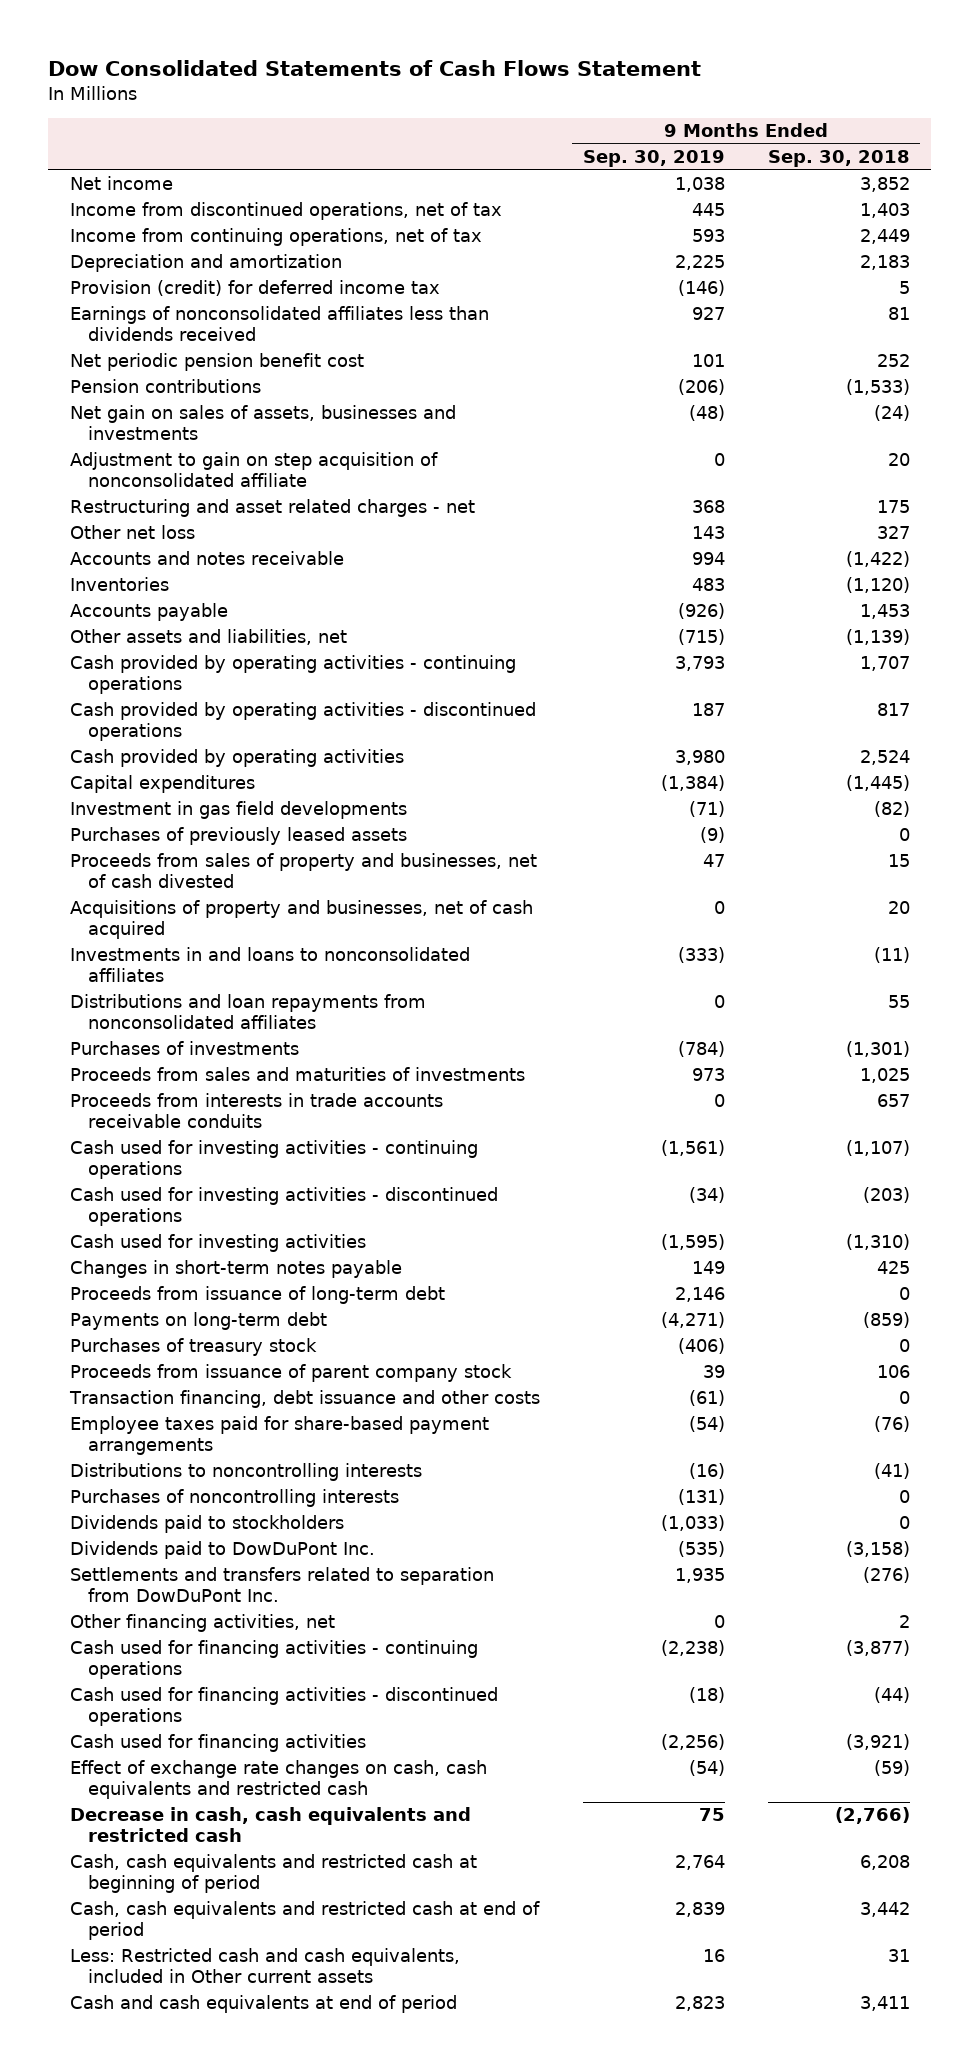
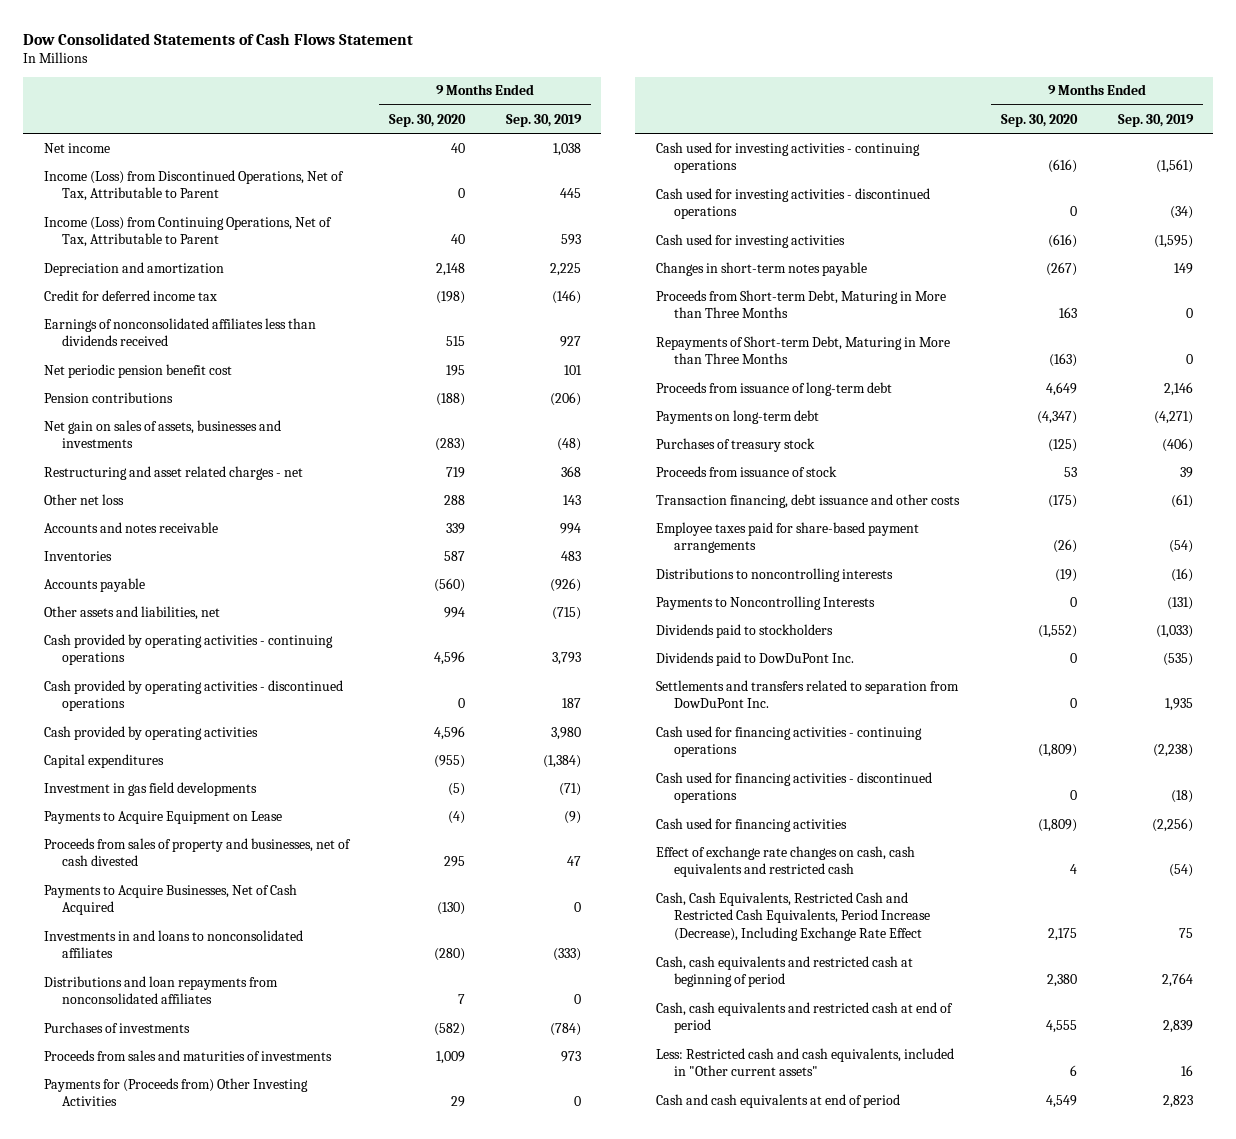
[767,150,910,168] Sep. 30, 2018 -> none
none -> [389,113,467,127] Sep. 30, 2020
[69,202,502,221] Income from discontinued operations, net of tax -> [43,169,344,202] Income (Loss) from Discontinued Operations, Net of Tax, Attributable to Parent
[69,228,482,247] Income from continuing operations, net of tax -> [43,216,332,248] Income (Loss) from Continuing Operations, Net of Tax, Attributable to Parent
[69,280,440,297] Provision (credit) for deferred income tax -> [43,289,217,301] Credit for deferred income tax
[69,452,438,488] Adjustment to gain on step acquisition of nonconsolidated affiliate -> none
[69,827,407,846] Purchases of previously leased assets -> [43,810,282,824] Payments to Acquire Equipment on Lease
[69,900,533,940] Acquisitions of property and businesses, net of cash acquired -> [43,883,297,916] Payments to Acquire Businesses, Net of Cash Acquired
[69,1093,443,1129] Proceeds from interests in trade accounts receivable conduits -> none
none -> [43,1077,308,1107] Payments for (Proceeds from) Other Investing Activities
none -> [655,289,946,319] Proceeds from Short-term Debt, Maturing in More than Three Months
none -> [655,335,950,365] Repayments of Short-term Debt, Maturing in More than Three Months
[69,1364,512,1383] Proceeds from issuance of parent company stock -> [655,465,837,477] Proceeds from issuance of stock
[69,1489,399,1508] Purchases of noncontrolling interests -> [655,595,875,610] Payments to Noncontrolling Interests
[69,1614,335,1633] Other financing activities, net -> none
[69,1807,471,1843] Decrease in cash, cash equivalents and restricted cash -> [655,891,930,942] Cash, Cash Equivalents, Restricted Cash and Restricted Cash Equivalents, Period Increase (Decrease), Including Exchange Rate Effect
[69,1948,460,1984] Less: Restricted cash and cash equivalents, included in Other current assets -> [655,1047,954,1077] Less: Restricted cash and cash equivalents, included in "Other current assets"

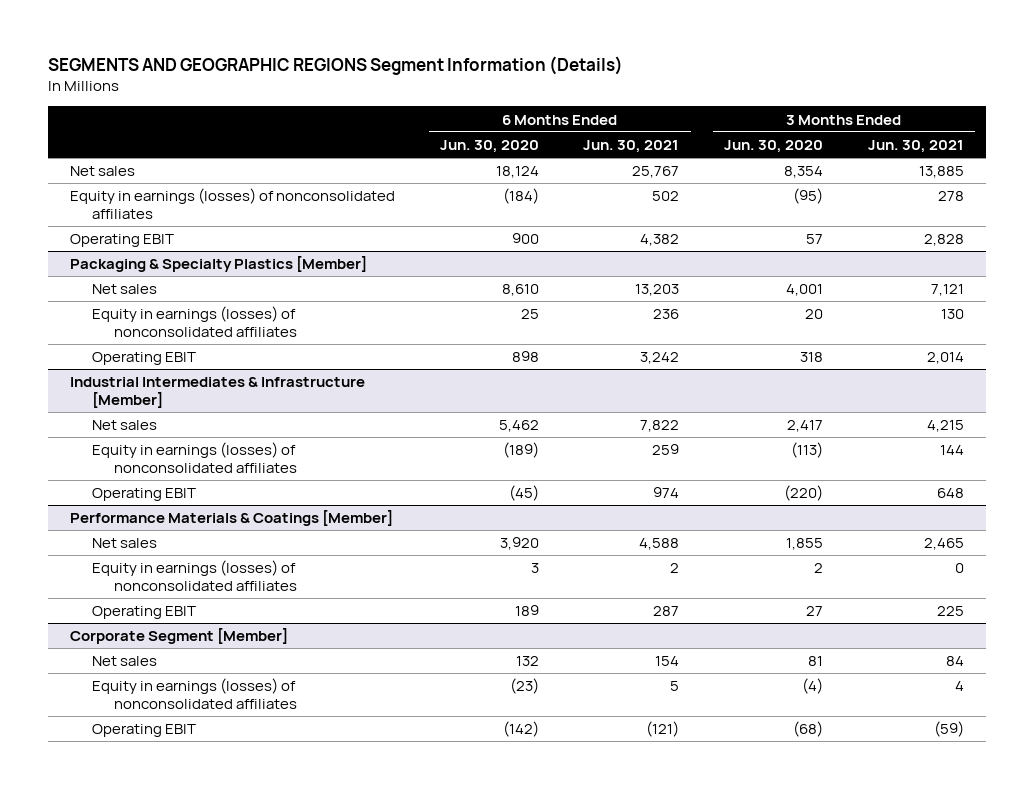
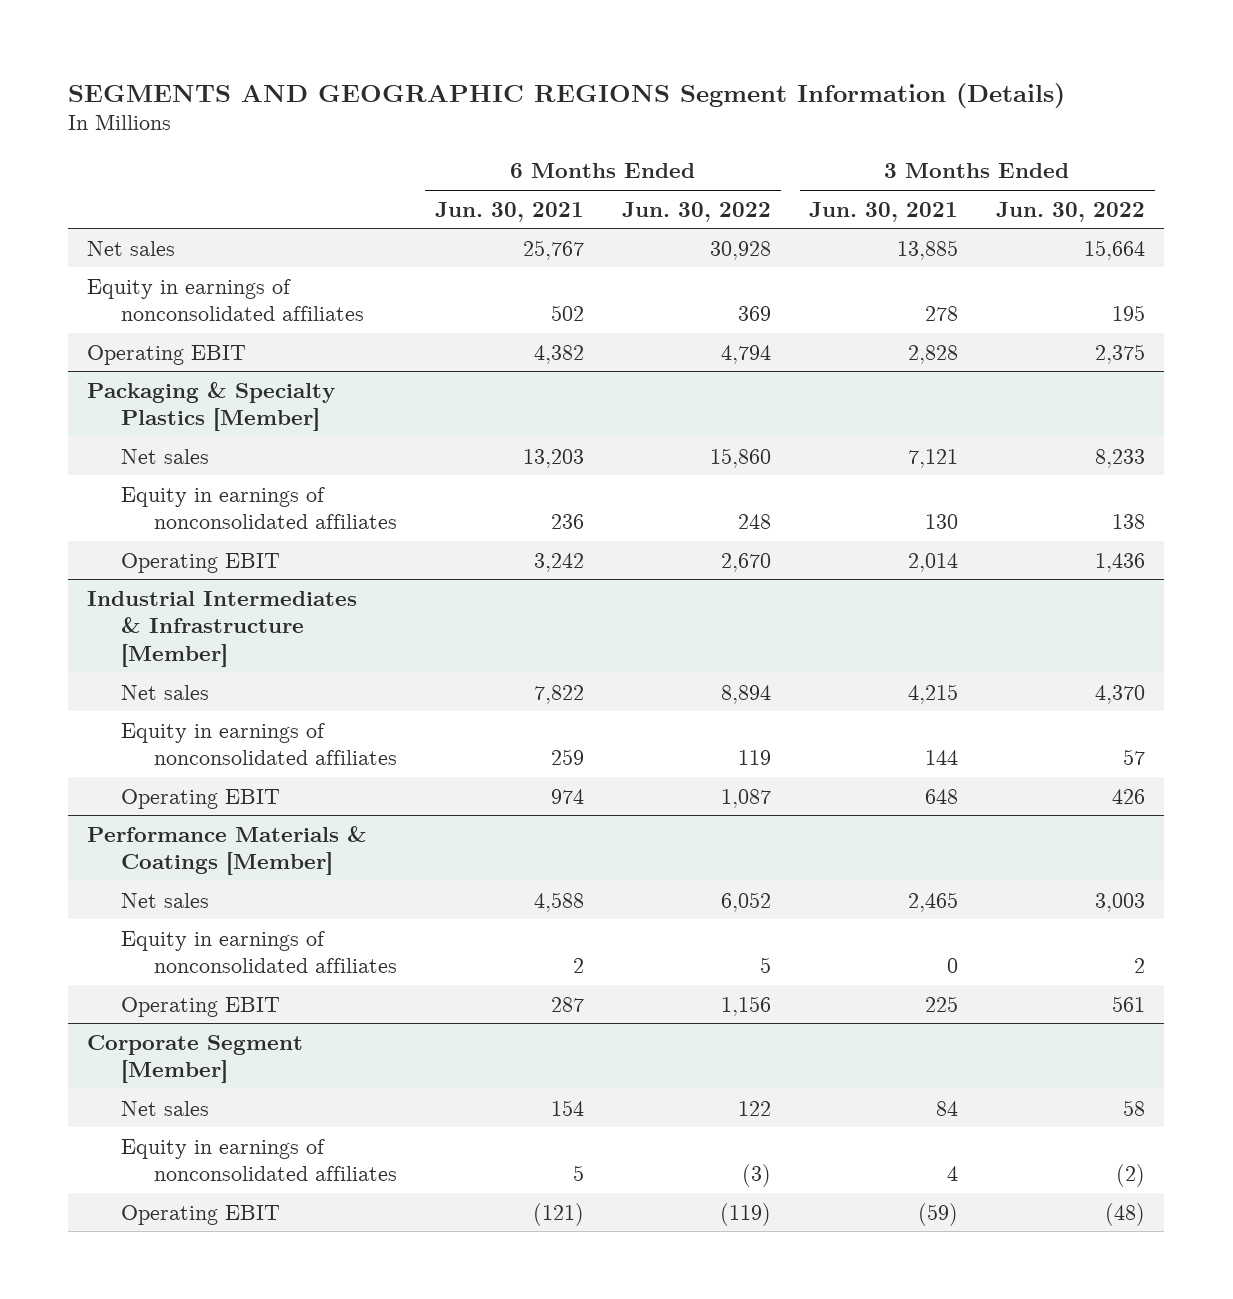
[439,140,539,154] Jun. 30, 2020 -> none
[724,140,824,154] Jun. 30, 2020 -> none
none -> [622,201,772,222] Jun. 30, 2022
none -> [996,201,1146,222] Jun. 30, 2022
[70,188,396,219] Equity in earnings (losses) of nonconsolidated affiliates -> [87,278,364,322] Equity in earnings of nonconsolidated affiliates
[92,306,298,337] Equity in earnings (losses) of nonconsolidated affiliates -> [120,486,397,530] Equity in earnings of nonconsolidated affiliates
[92,442,298,473] Equity in earnings (losses) of nonconsolidated affiliates -> [120,722,397,766] Equity in earnings of nonconsolidated affiliates
[92,560,298,591] Equity in earnings (losses) of nonconsolidated affiliates -> [120,930,397,974] Equity in earnings of nonconsolidated affiliates
[92,678,298,709] Equity in earnings (losses) of nonconsolidated affiliates -> [120,1138,397,1182] Equity in earnings of nonconsolidated affiliates

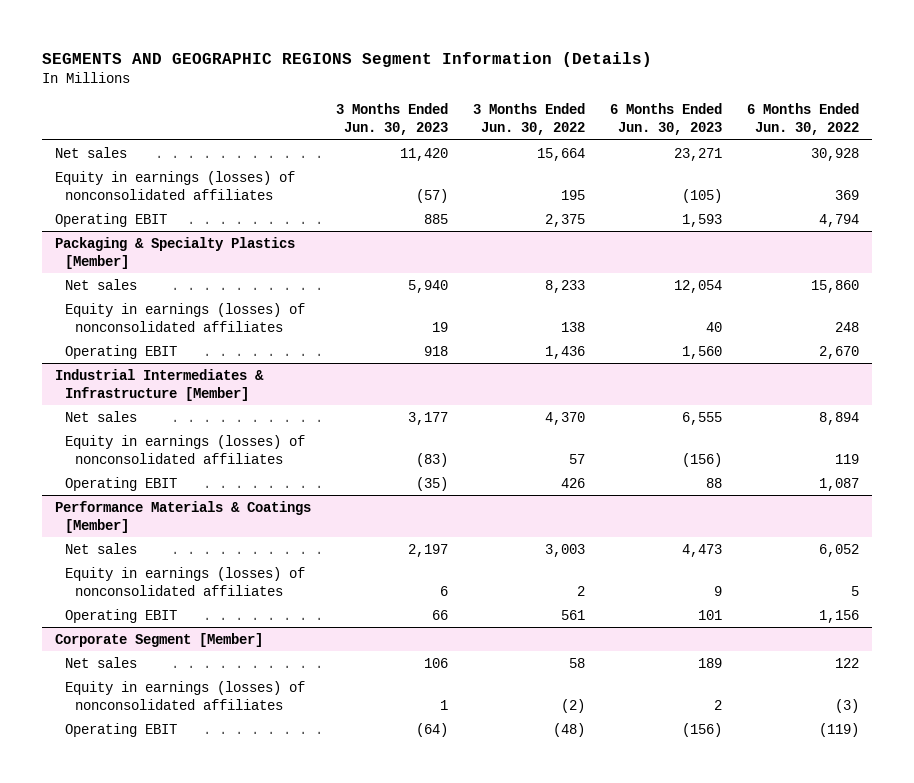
[434,201,584,222] Jun. 30, 2021 -> none
[809,201,959,222] Jun. 30, 2021 -> none
none -> [335,102,448,136] 3 Months Ended Jun. 30, 2023
none -> [609,102,722,136] 6 Months Ended Jun. 30, 2023
[87,278,364,322] Equity in earnings of nonconsolidated affiliates -> [54,170,295,201] Equity in earnings (losses) of nonconsolidated affiliates
[120,486,397,530] Equity in earnings of nonconsolidated affiliates -> [64,302,305,333] Equity in earnings (losses) of nonconsolidated affiliates
[120,722,397,766] Equity in earnings of nonconsolidated affiliates -> [64,434,305,465] Equity in earnings (losses) of nonconsolidated affiliates
[120,930,397,974] Equity in earnings of nonconsolidated affiliates -> [64,566,305,597] Equity in earnings (losses) of nonconsolidated affiliates
[120,1138,397,1182] Equity in earnings of nonconsolidated affiliates -> [64,680,305,711] Equity in earnings (losses) of nonconsolidated affiliates

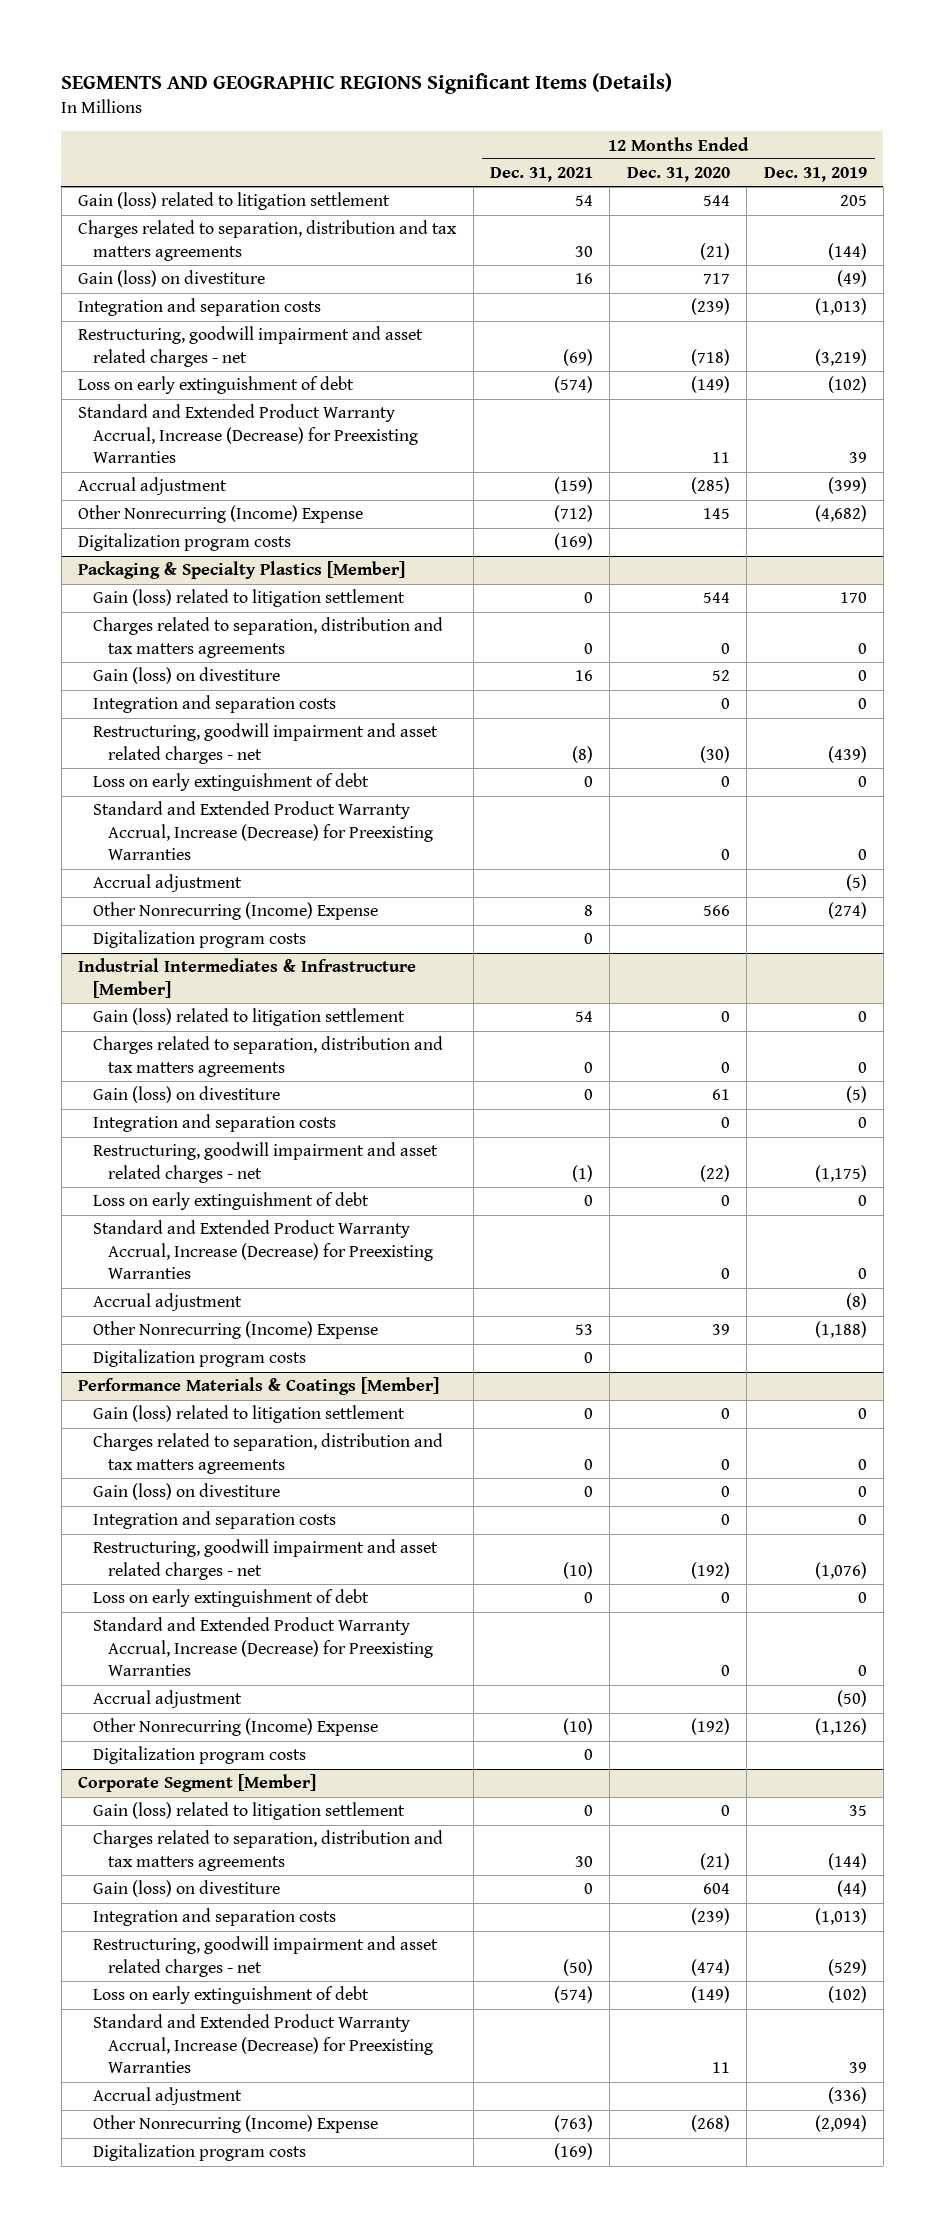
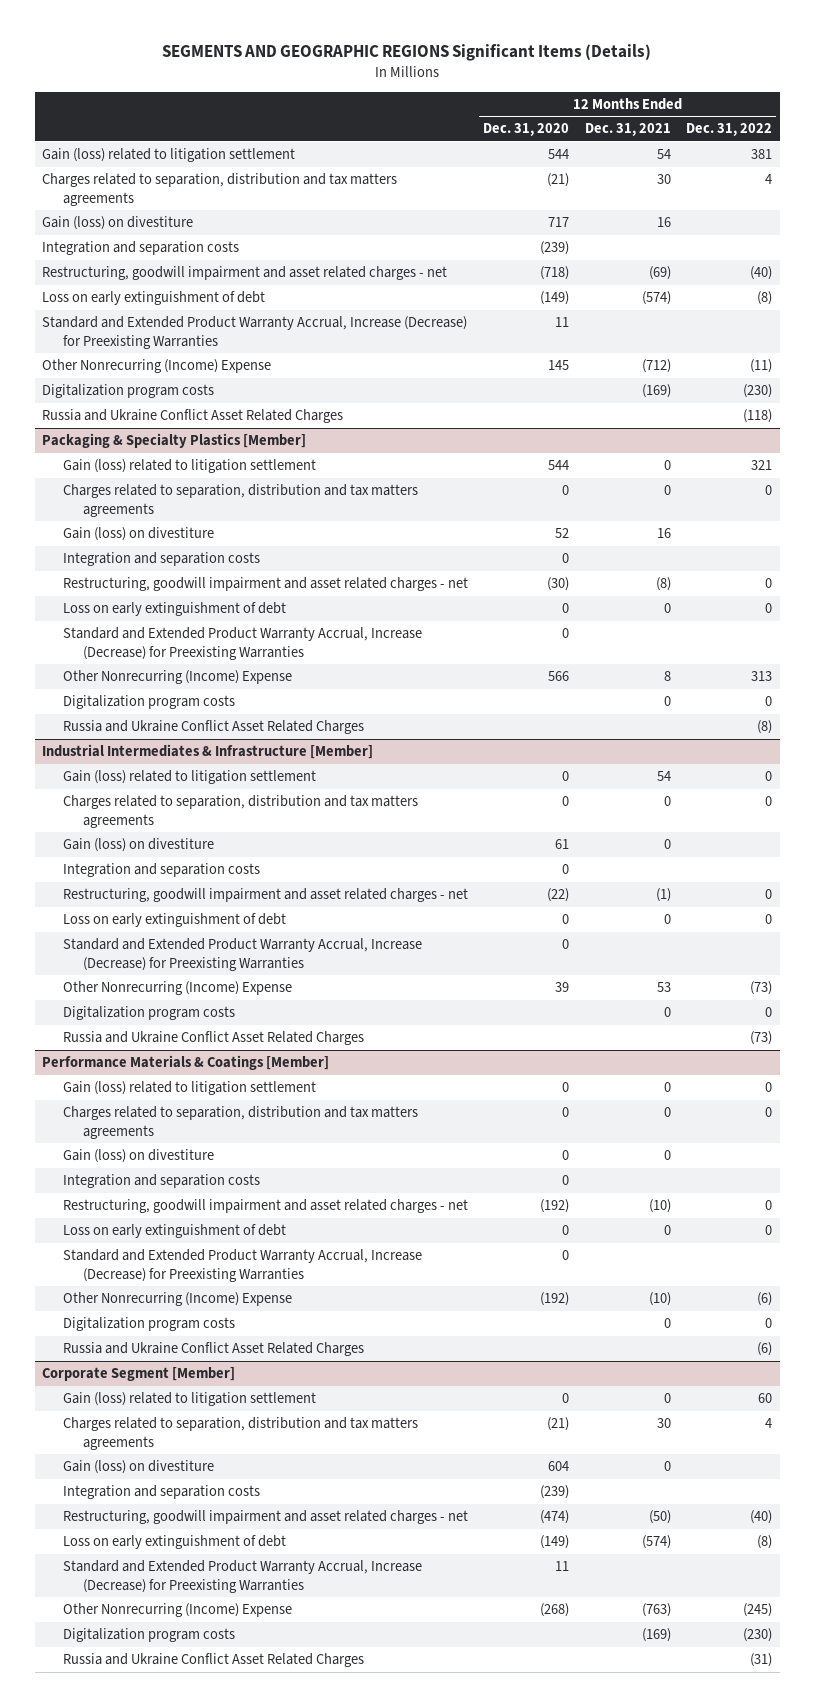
[763,167,867,183] Dec. 31, 2019 -> none
none -> [685,123,772,137] Dec. 31, 2022
[78,477,228,496] Accrual adjustment -> none
none -> [42,409,344,424] Russia and Ukraine Conflict Asset Related Charges
[93,874,243,893] Accrual adjustment -> none
none -> [62,720,364,735] Russia and Ukraine Conflict Asset Related Charges
[93,1293,243,1312] Accrual adjustment -> none
none -> [62,1031,364,1046] Russia and Ukraine Conflict Asset Related Charges
[93,1690,243,1709] Accrual adjustment -> none
none -> [62,1342,364,1357] Russia and Ukraine Conflict Asset Related Charges
[93,2087,243,2106] Accrual adjustment -> none
none -> [62,1653,364,1668] Russia and Ukraine Conflict Asset Related Charges

